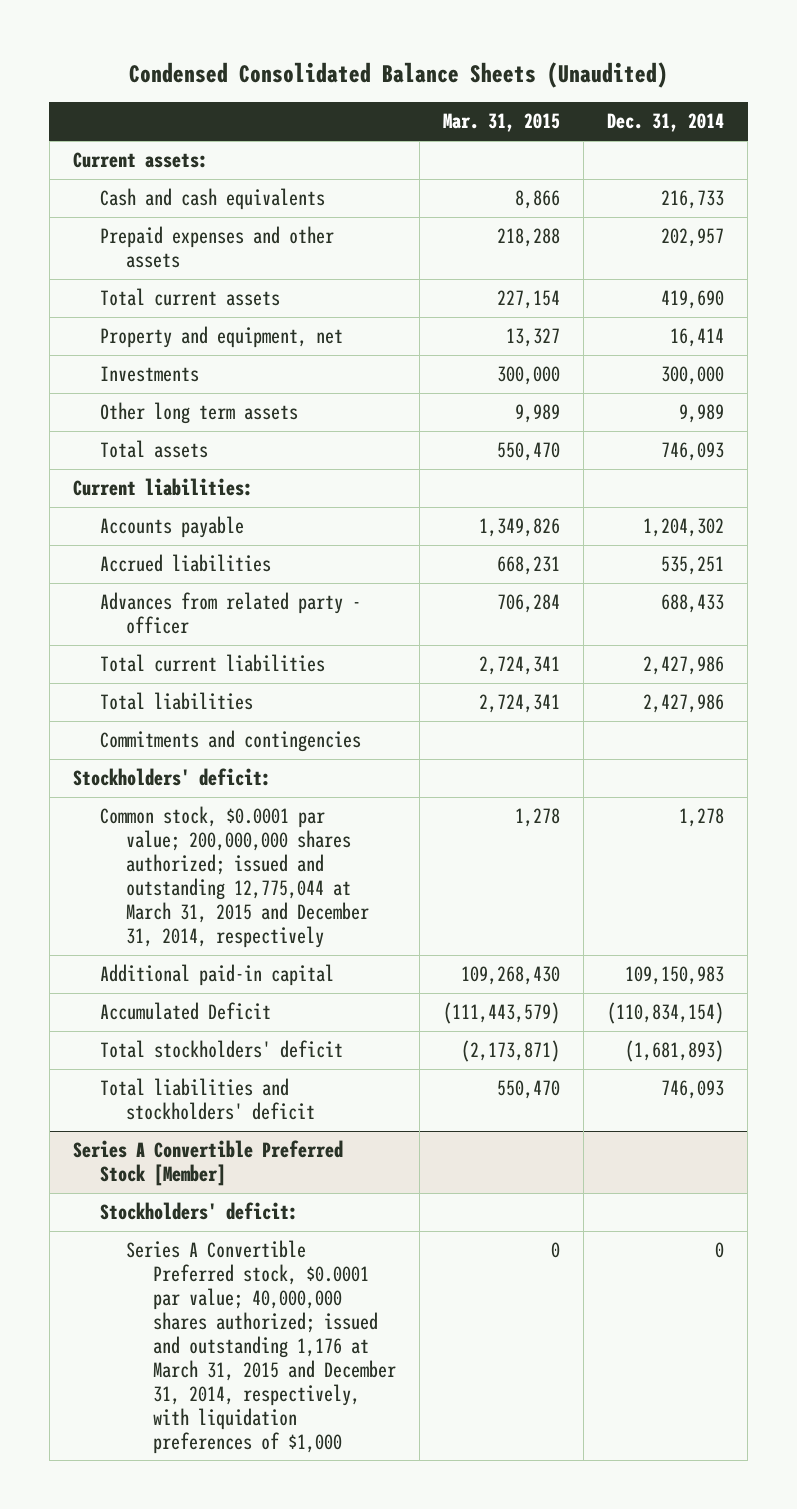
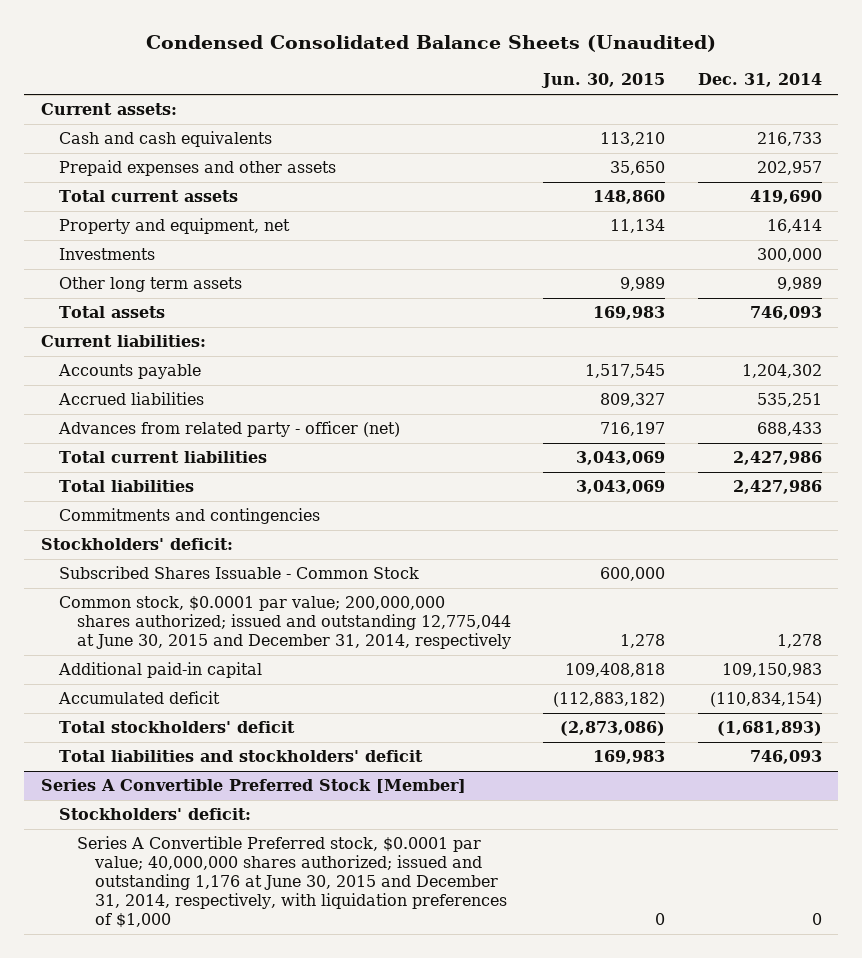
[443,113,561,133] Mar. 31, 2015 -> none
none -> [541,73,666,89] Jun. 30, 2015
[99,592,361,635] Advances from related party - officer -> [57,421,400,438] Advances from related party - officer (net)
none -> [58,566,419,580] Subscribed Shares Issuable - Common Stock
[99,806,370,948] Common stock, $0.0001 par value; 200,000,000 shares authorized; issued and outstanding 12,775,044 at March 31, 2015 and December 31, 2014, respectively -> [58,596,512,650] Common stock, $0.0001 par value; 200,000,000 shares authorized; issued and outstanding 12,775,044 at June 30, 2015 and December 31, 2014, respectively
[99,1002,271,1021] Accumulated Deficit -> [57,691,220,705] Accumulated deficit
[126,1240,397,1454] Series A Convertible Preferred stock, $0.0001 par value; 40,000,000 shares authorized; issued and outstanding 1,176 at March 31, 2015 and December 31, 2014, respectively, with liquidation preferences of $1,000 -> [77,836,508,929] Series A Convertible Preferred stock, $0.0001 par value; 40,000,000 shares authorized; issued and outstanding 1,176 at June 30, 2015 and December 31, 2014, respectively, with liquidation preferences of $1,000

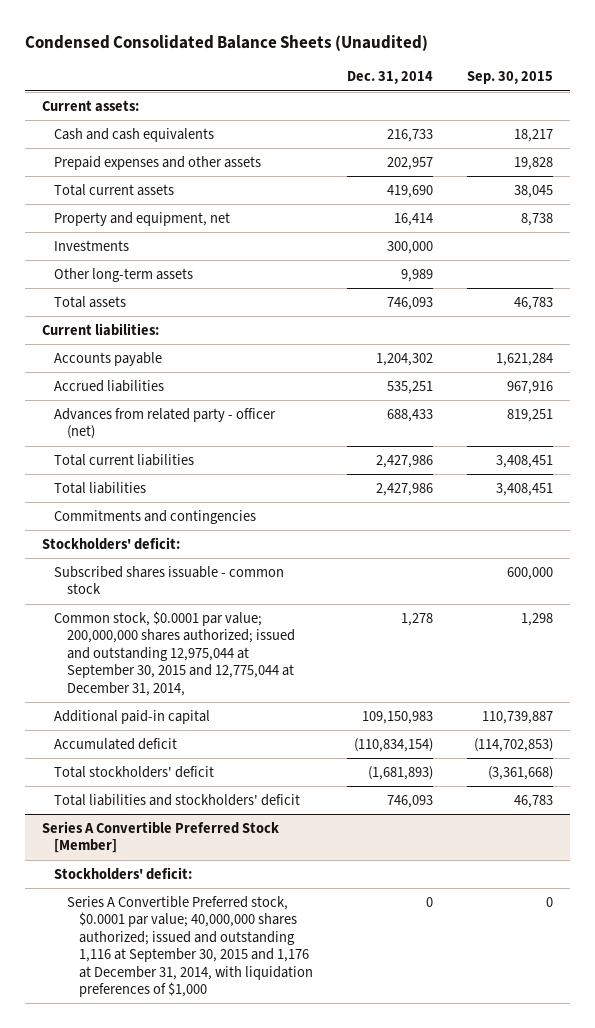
[541,73,666,89] Jun. 30, 2015 -> none
none -> [466,71,553,85] Sep. 30, 2015
[58,277,242,293] Other long term assets -> [54,267,194,282] Other long-term assets
[58,566,419,580] Subscribed Shares Issuable - Common Stock -> [54,565,285,595] Subscribed shares issuable - common stock
[58,596,512,650] Common stock, $0.0001 par value; 200,000,000 shares authorized; issued and outstanding 12,775,044 at June 30, 2015 and December 31, 2014, respectively -> [54,610,295,696] Common stock, $0.0001 par value; 200,000,000 shares authorized; issued and outstanding 12,975,044 at September 30, 2015 and 12,775,044 at December 31, 2014,
[77,836,508,929] Series A Convertible Preferred stock, $0.0001 par value; 40,000,000 shares authorized; issued and outstanding 1,176 at June 30, 2015 and December 31, 2014, respectively, with liquidation preferences of $1,000 -> [66,895,314,998] Series A Convertible Preferred stock, $0.0001 par value; 40,000,000 shares authorized; issued and outstanding 1,116 at September 30, 2015 and 1,176 at December 31, 2014, with liquidation preferences of $1,000

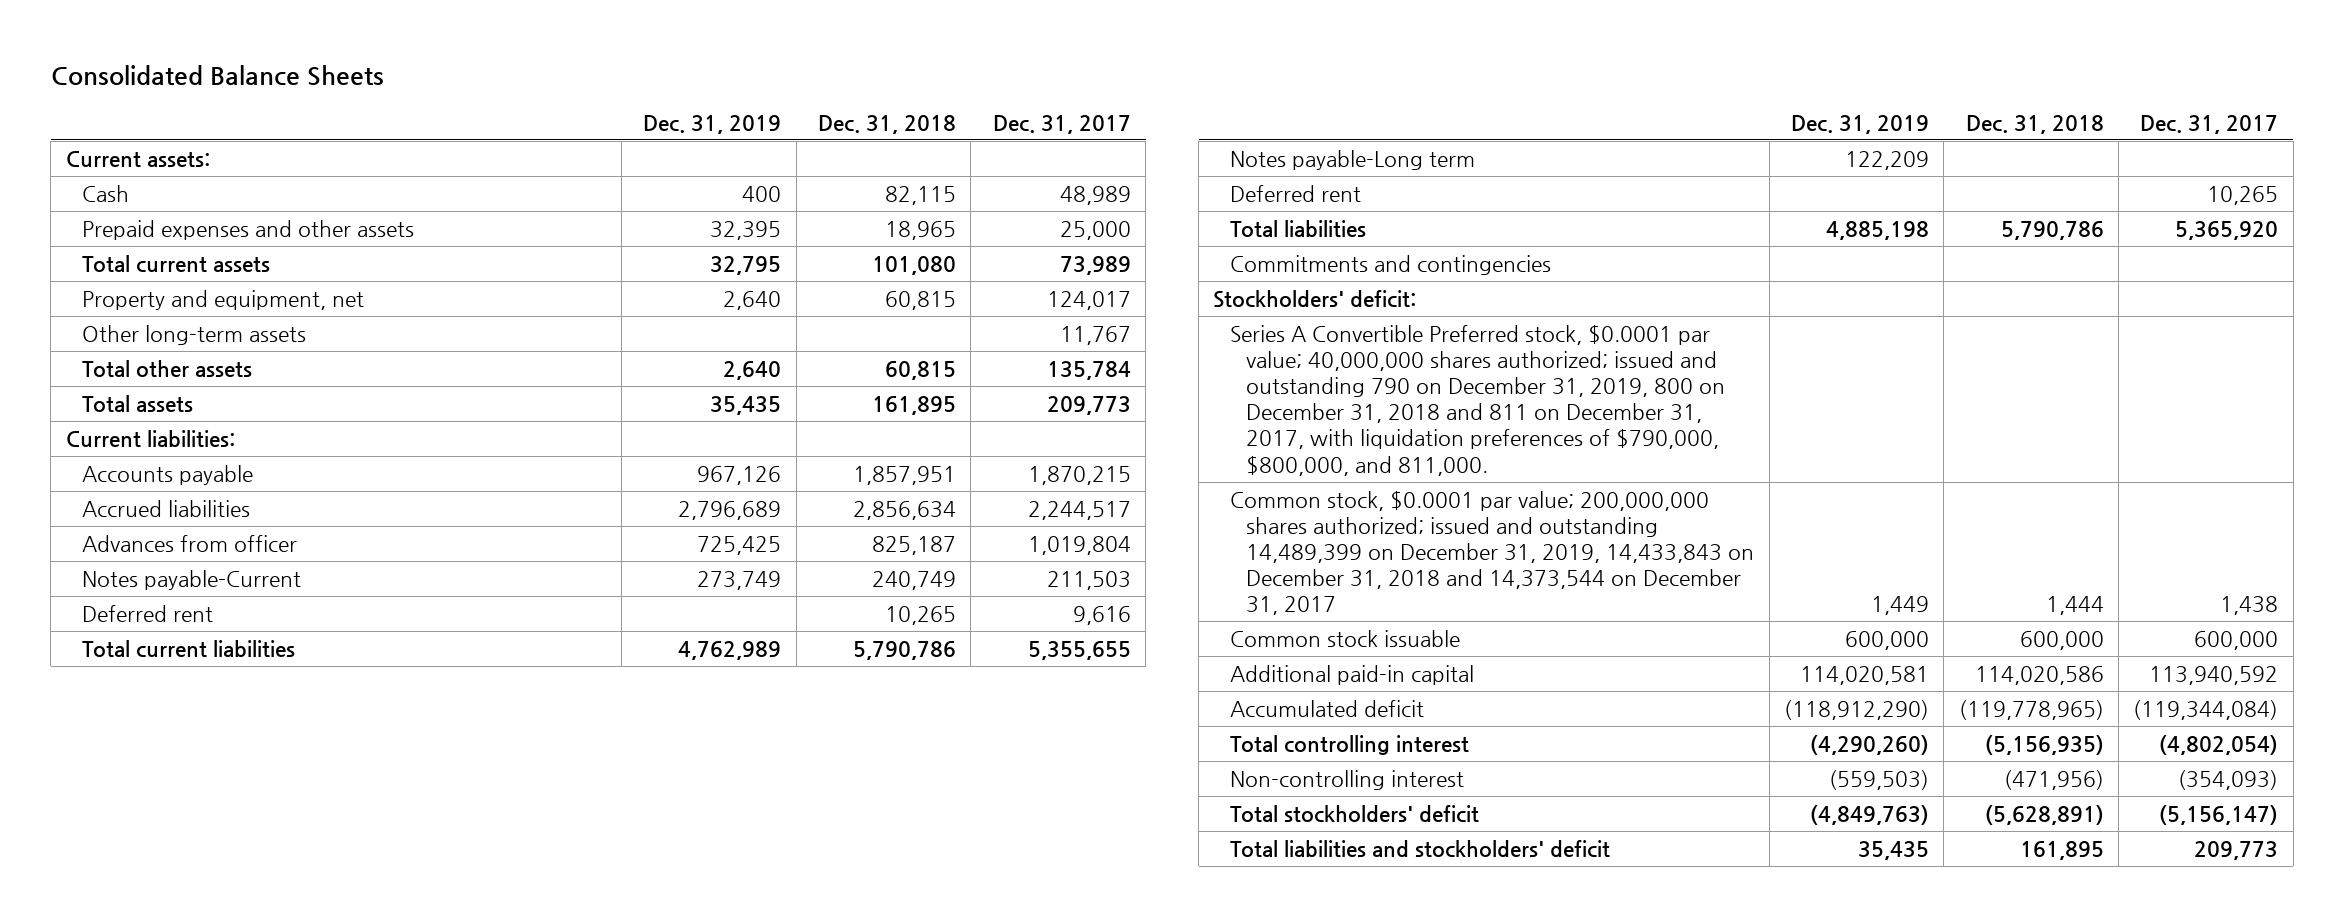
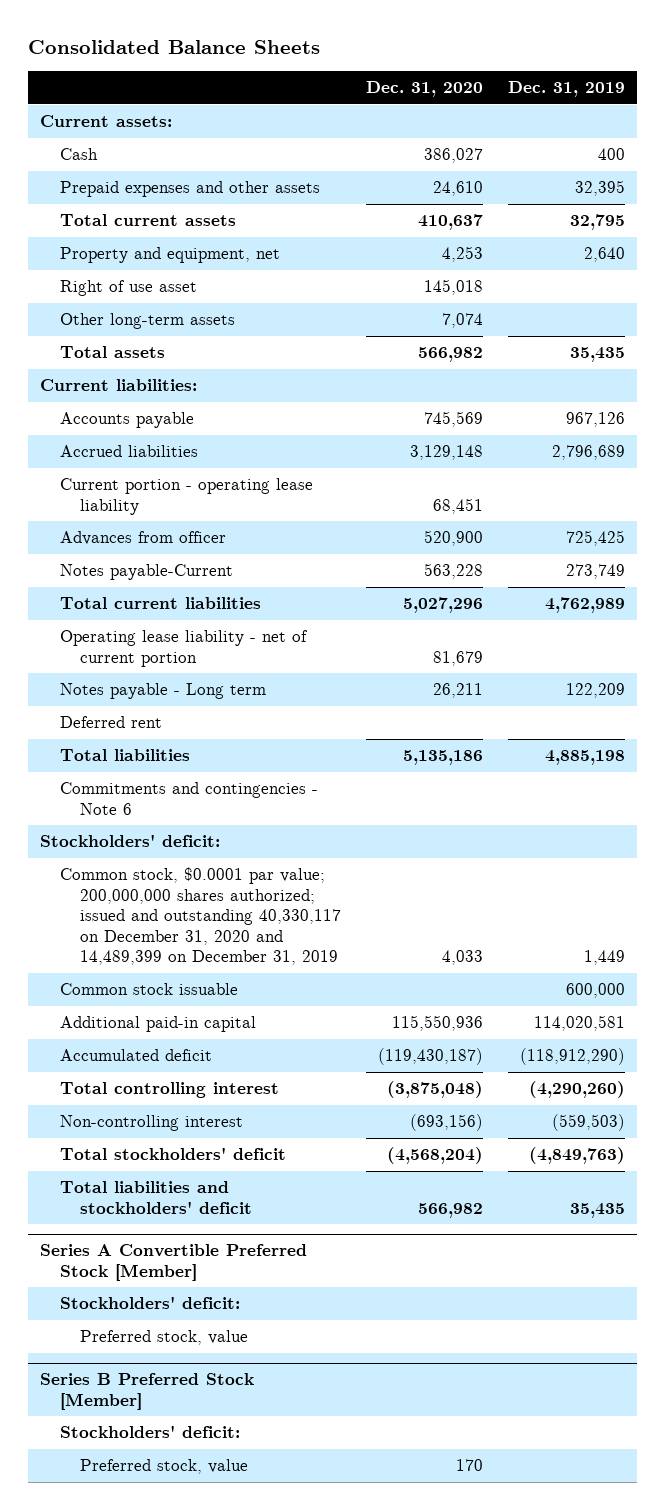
[818,114,957,134] Dec. 31, 2018 -> none
[992,114,1131,134] Dec. 31, 2017 -> none
none -> [365,80,483,97] Dec. 31, 2020
none -> [60,280,198,297] Right of use asset
[82,359,253,377] Total other assets -> none
none -> [60,478,314,515] Current portion - operating lease liability
[82,604,214,622] Deferred rent -> none
none -> [60,630,309,667] Operating lease liability - net of current portion
[1229,149,1475,170] Notes payable-Long term -> [60,683,267,700] Notes payable - Long term
[1229,254,1551,275] Commitments and contingencies -> [60,782,319,815] Commitments and contingencies - Note 6
[1229,324,1726,476] Series A Convertible Preferred stock, $0.0001 par value; 40,000,000 shares authorized; issued and outstanding 790 on December 31, 2019, 800 on December 31, 2018 and 811 on December 31, 2017, with liquidation preferences of $790,000, $800,000, and 811,000. -> none
[1229,490,1755,616] Common stock, $0.0001 par value; 200,000,000 shares authorized; issued and outstanding 14,489,399 on December 31, 2019, 14,433,843 on December 31, 2018 and 14,373,544 on December 31, 2017 -> [60,867,342,966] Common stock, $0.0001 par value; 200,000,000 shares authorized; issued and outstanding 40,330,117 on December 31, 2020 and 14,489,399 on December 31, 2019
none -> [40,1244,308,1281] Series A Convertible Preferred Stock [Member]
none -> [60,1296,241,1310] Stockholders' deficit:
none -> [80,1330,249,1346] Preferred stock, value
none -> [40,1373,255,1410] Series B Preferred Stock [Member]
none -> [60,1425,241,1439] Stockholders' deficit:
none -> [80,1459,249,1475] Preferred stock, value

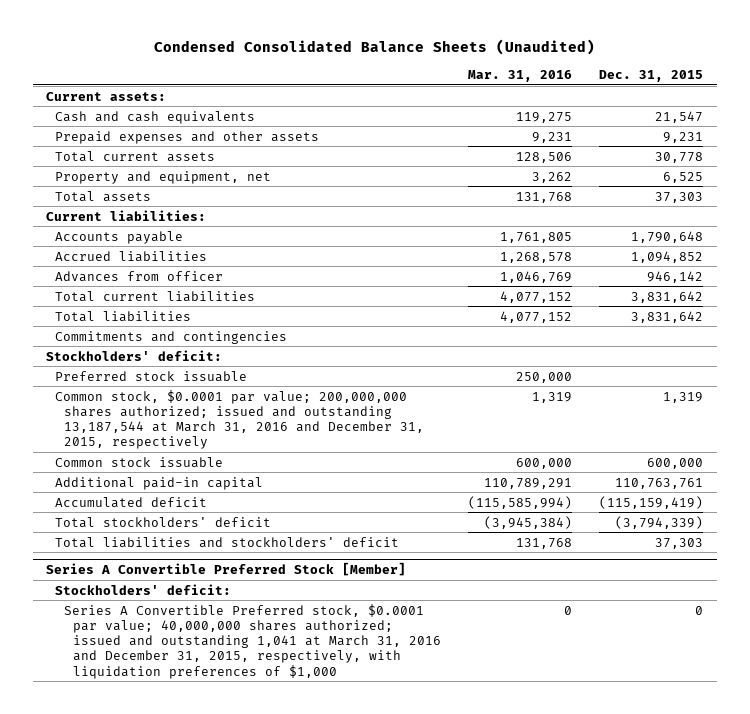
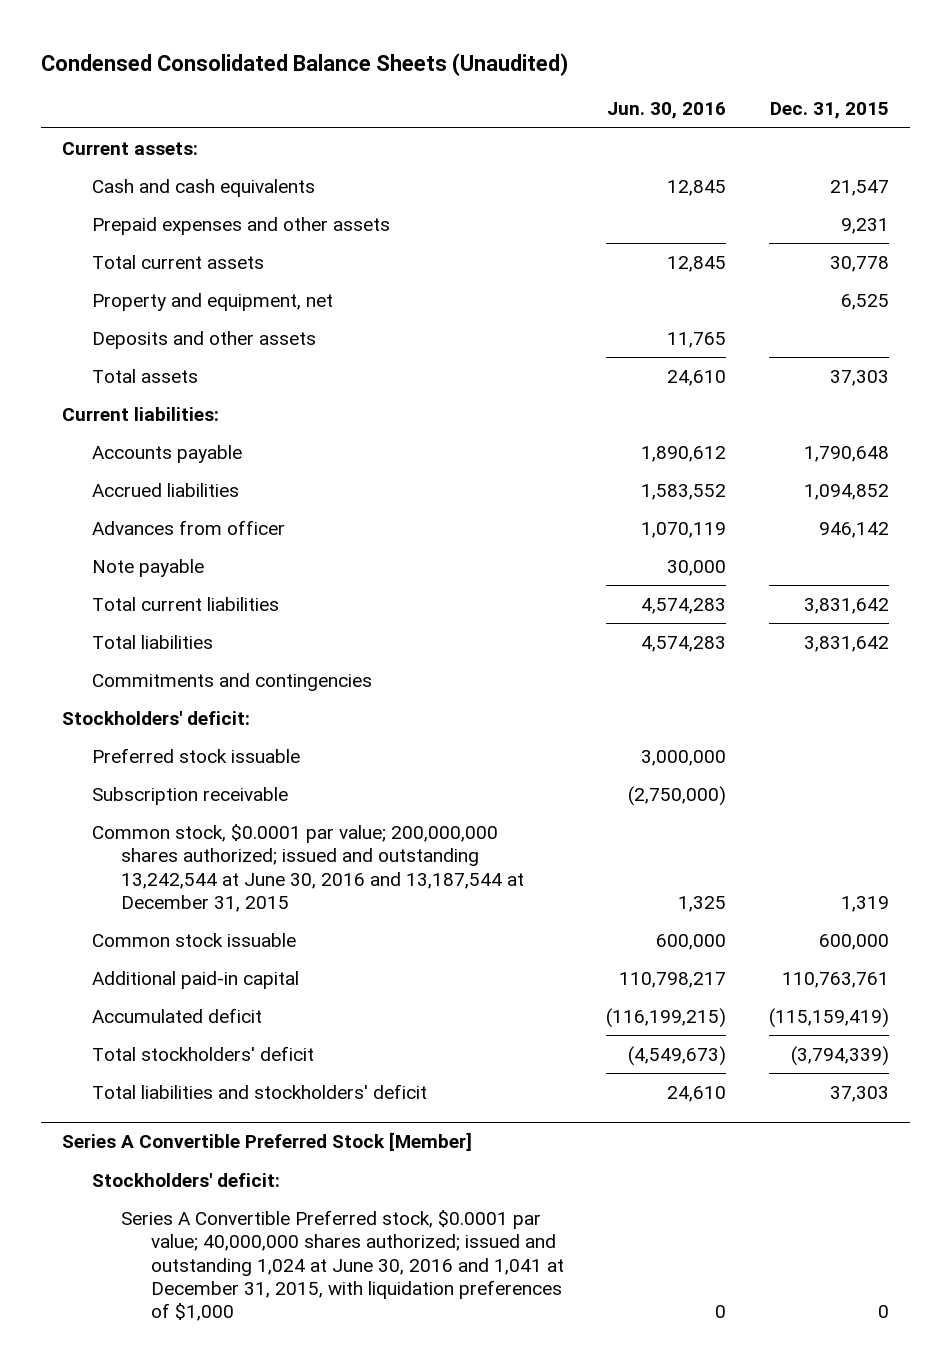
[468,69,573,82] Mar. 31, 2016 -> none
none -> [607,102,727,120] Jun. 30, 2016
none -> [91,330,316,349] Deposits and other assets
none -> [91,558,204,577] Note payable
none -> [91,786,288,805] Subscription receivable
[55,389,425,450] Common stock, $0.0001 par value; 200,000,000 shares authorized; issued and outstanding 13,187,544 at March 31, 2016 and December 31, 2015, respectively -> [91,823,525,912] Common stock, $0.0001 par value; 200,000,000 shares authorized; issued and outstanding 13,242,544 at June 30, 2016 and 13,187,544 at December 31, 2015
[64,603,442,679] Series A Convertible Preferred stock, $0.0001 par value; 40,000,000 shares authorized; issued and outstanding 1,041 at March 31, 2016 and December 31, 2015, respectively, with liquidation preferences of $1,000 -> [121,1209,564,1322] Series A Convertible Preferred stock, $0.0001 par value; 40,000,000 shares authorized; issued and outstanding 1,024 at June 30, 2016 and 1,041 at December 31, 2015, with liquidation preferences of $1,000

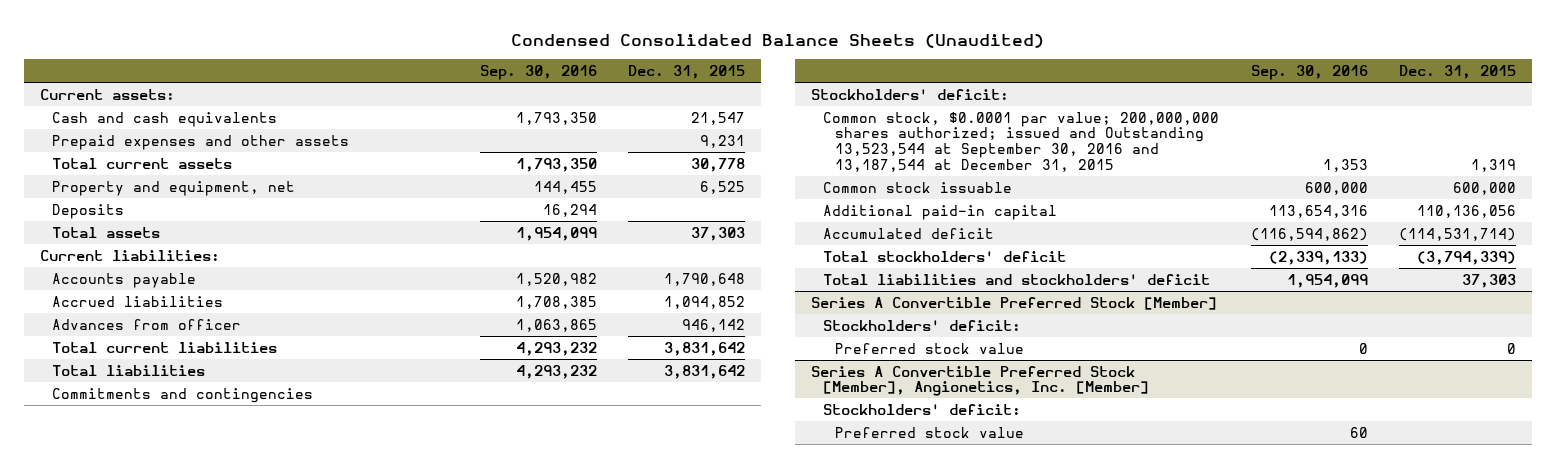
[607,102,727,120] Jun. 30, 2016 -> none
none -> [479,64,597,80] Sep. 30, 2016
[91,330,316,349] Deposits and other assets -> none
none -> [51,203,124,219] Deposits
[91,558,204,577] Note payable -> none
[91,747,300,763] Preferred stock issuable -> none
[91,786,288,805] Subscription receivable -> none
[91,823,525,912] Common stock, $0.0001 par value; 200,000,000 shares authorized; issued and outstanding 13,242,544 at June 30, 2016 and 13,187,544 at December 31, 2015 -> [823,111,1220,173] Common stock, $0.0001 par value; 200,000,000 shares authorized; issued and Outstanding 13,523,544 at September 30, 2016 and 13,187,544 at December 31, 2015
[781,971,889,988] 110,763,761 -> [1417,204,1517,218] 110,136,056
[768,1007,889,1028] (115,159,419) -> [1399,227,1517,241] (114,531,714)
[121,1209,564,1322] Series A Convertible Preferred stock, $0.0001 par value; 40,000,000 shares authorized; issued and outstanding 1,024 at June 30, 2016 and 1,041 at December 31, 2015, with liquidation preferences of $1,000 -> [835,342,1025,354] Preferred stock value
none -> [811,365,1150,397] Series A Convertible Preferred Stock [Member], Angionetics, Inc. [Member]
none -> [823,403,1022,415] Stockholders' deficit:
none -> [835,426,1025,438] Preferred stock value

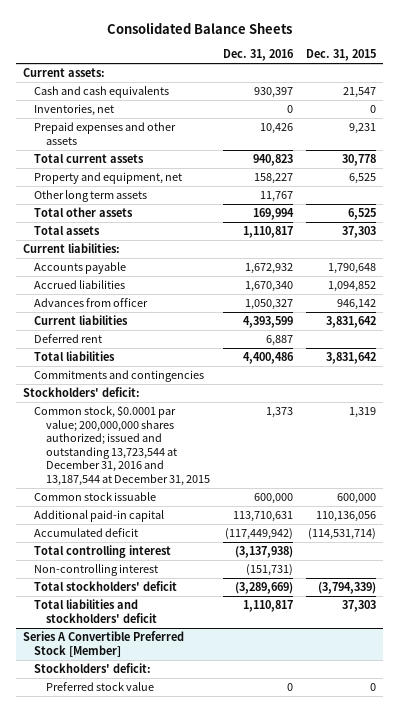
[511,33,1045,48] Condensed Consolidated Balance Sheets (Unaudited) -> [106,21,292,34] Consolidated Balance Sheets
[479,64,597,80] Sep. 30, 2016 -> none
none -> [222,49,294,62] Dec. 31, 2016
none -> [34,104,115,117] Inventories, net
[51,203,124,219] Deposits -> none
none -> [34,190,148,203] Other long term assets
none -> [34,207,134,218] Total other assets
[51,341,277,353] Total current liabilities -> [34,315,129,326] Current liabilities
none -> [34,334,103,344] Deferred rent
[823,111,1220,173] Common stock, $0.0001 par value; 200,000,000 shares authorized; issued and Outstanding 13,523,544 at September 30, 2016 and 13,187,544 at December 31, 2015 -> [34,405,210,486] Common stock, $0.0001 par value; 200,000,000 shares authorized; issued and outstanding 13,723,544 at December 31, 2016 and 13,187,544 at December 31, 2015
none -> [34,545,172,559] Total controlling interest
none -> [34,564,159,577] Non-controlling interest
[811,365,1150,397] Series A Convertible Preferred Stock [Member], Angionetics, Inc. [Member] -> none
[823,403,1022,415] Stockholders' deficit: -> none
[835,426,1025,438] Preferred stock value -> none

